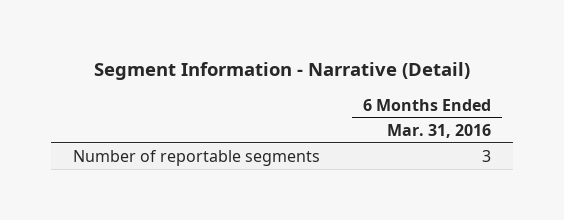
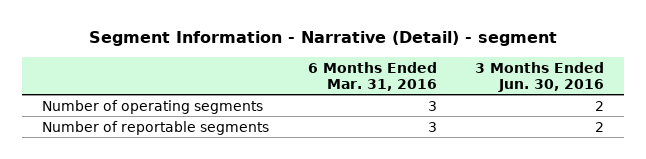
[94,62,471,81] Segment Information - Narrative (Detail) -> [89,31,558,47] Segment Information - Narrative (Detail) - segment
none -> [475,61,605,92] 3 Months Ended Jun. 30, 2016
none -> [41,99,263,114] Number of operating segments

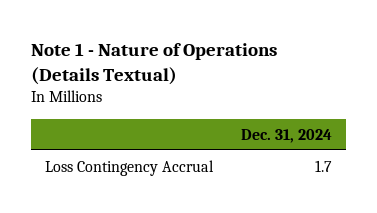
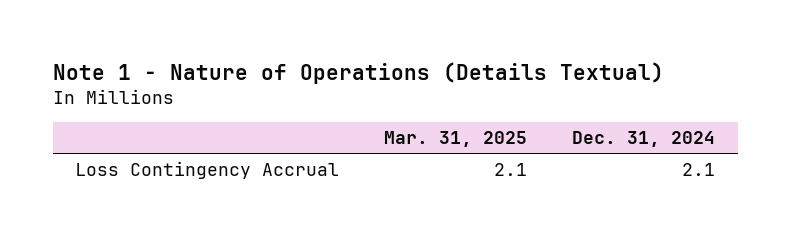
none -> [384,130,528,147] Mar. 31, 2025
[315,160,333,173] 1.7 -> [682,163,716,177] 2.1

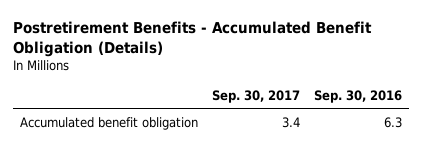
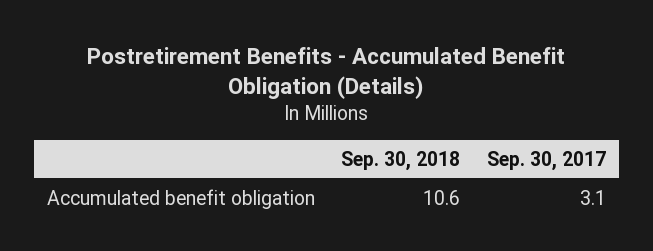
[313,90,402,104] Sep. 30, 2016 -> none
none -> [341,150,461,171] Sep. 30, 2018
[281,116,300,128] 3.4 -> [579,190,606,206] 3.1

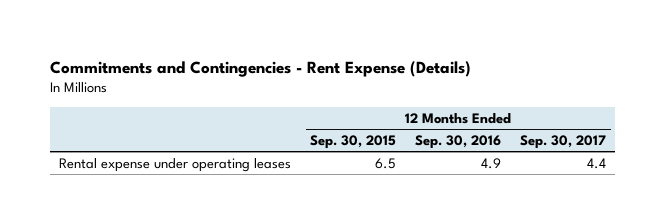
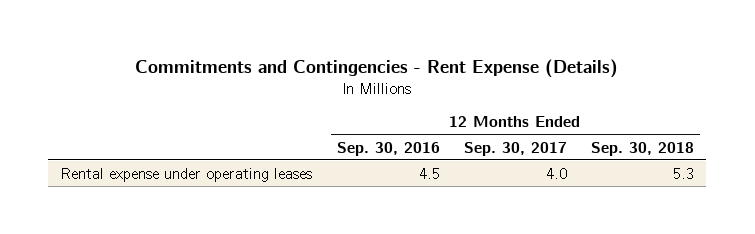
[310,135,397,150] Sep. 30, 2015 -> none
none -> [591,141,695,156] Sep. 30, 2018
[481,157,502,169] 4.9 -> [418,167,440,179] 4.5
[586,157,606,169] 4.4 -> [545,167,567,179] 4.0

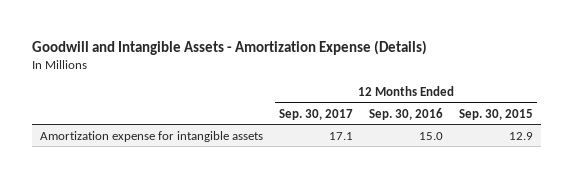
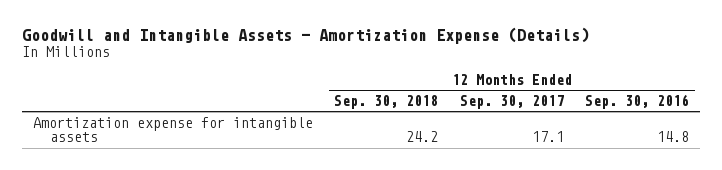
[458,108,533,120] Sep. 30, 2015 -> none
none -> [334,95,439,110] Sep. 30, 2018
[418,131,443,140] 15.0 -> [657,131,690,143] 14.8

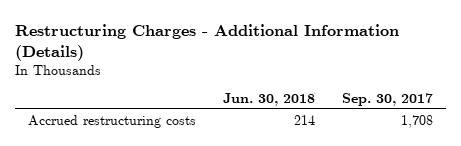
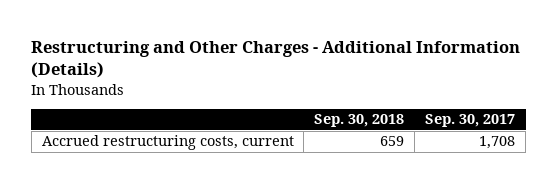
[14,23,399,61] Restructuring Charges - Additional Information (Details) -> [31,41,521,79] Restructuring and Other Charges - Additional Information (Details)
[222,93,315,107] Jun. 30, 2018 -> none
none -> [314,114,405,128] Sep. 30, 2018
[28,114,197,128] Accrued restructuring costs -> [41,135,294,151] Accrued restructuring costs, current

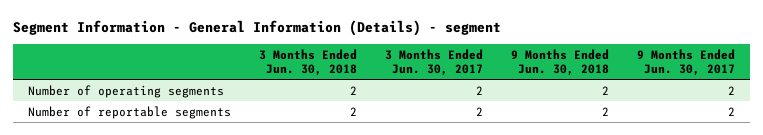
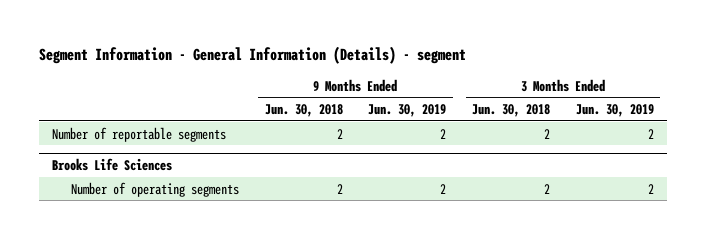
[384,48,483,77] 3 Months Ended Jun. 30, 2017 -> none
[637,48,736,77] 9 Months Ended Jun. 30, 2017 -> none
none -> [368,104,447,118] Jun. 30, 2019
none -> [575,104,654,118] Jun. 30, 2019
[27,84,224,98] Number of operating segments -> none
none -> [51,158,172,172] Brooks Life Sciences
none -> [70,181,239,197] Number of operating segments

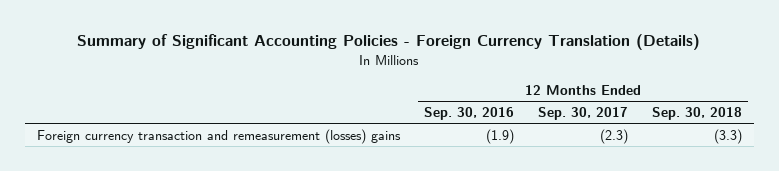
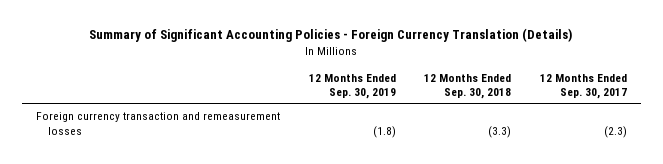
[423,107,514,121] Sep. 30, 2016 -> none
none -> [308,73,396,100] 12 Months Ended Sep. 30, 2019
[36,128,401,144] Foreign currency transaction and remeasurement (losses) gains -> [35,112,280,136] Foreign currency transaction and remeasurement losses

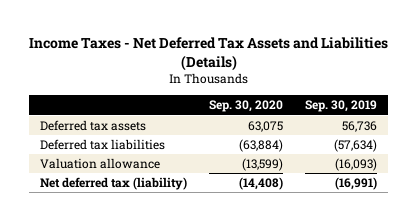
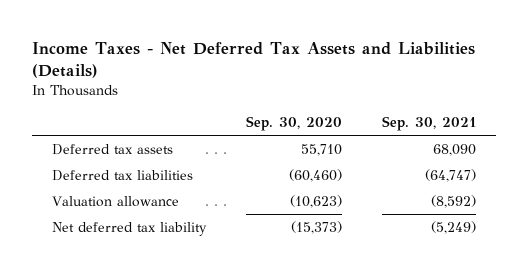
[305,100,378,113] Sep. 30, 2019 -> none
none -> [382,115,477,131] Sep. 30, 2021
[248,121,284,133] 63,075 -> [301,143,343,156] 55,710
[239,139,284,153] (63,884) -> [289,168,343,182] (60,460)
[242,158,284,172] (13,599) -> [290,194,343,208] (10,623)
[39,177,187,191] Net deferred tax (liability) -> [51,221,207,236] Net deferred tax liability
[239,177,284,191] (14,408) -> [291,220,343,234] (15,373)

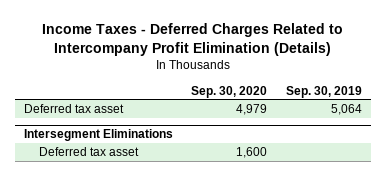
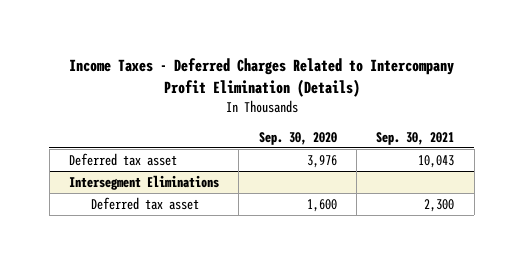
[285,85,362,98] Sep. 30, 2019 -> none
none -> [376,131,455,145] Sep. 30, 2021
[236,104,268,116] 4,979 -> [306,154,337,168] 3,976

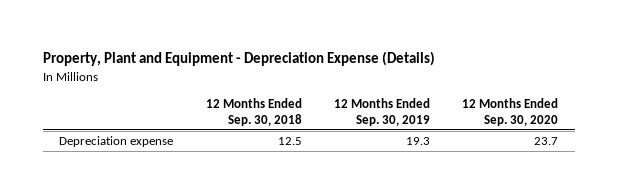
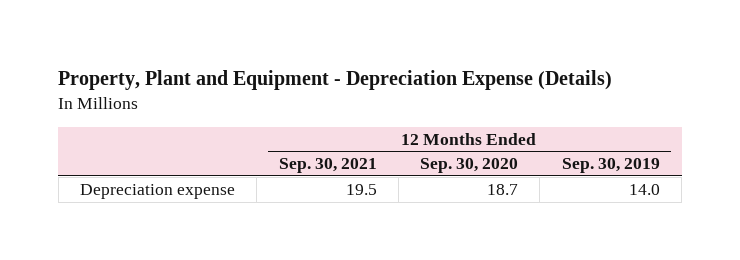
[205,97,302,127] 12 Months Ended Sep. 30, 2018 -> none
none -> [278,158,377,174] Sep. 30, 2021
[406,137,431,146] 19.3 -> [628,184,660,196] 14.0
[534,137,559,146] 23.7 -> [487,184,519,196] 18.7

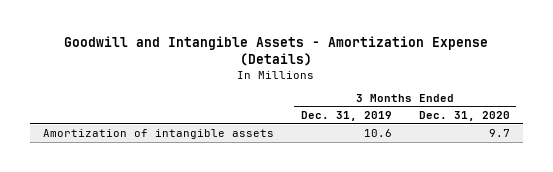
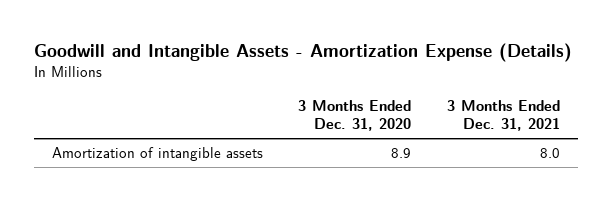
[300,111,392,122] Dec. 31, 2019 -> none
none -> [447,100,561,132] 3 Months Ended Dec. 31, 2021
[488,129,510,138] 9.7 -> [391,148,412,159] 8.9

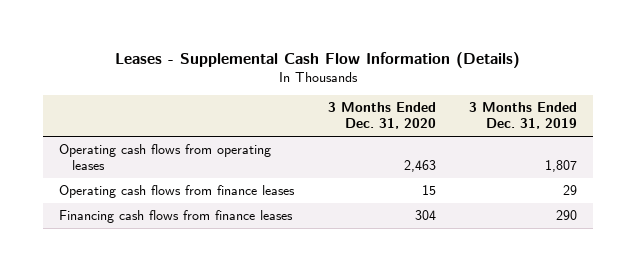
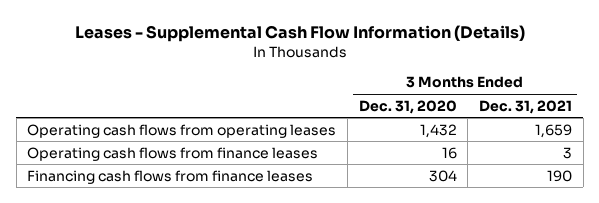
[468,102,577,130] 3 Months Ended Dec. 31, 2019 -> none
none -> [478,99,572,114] Dec. 31, 2021
[403,160,436,173] 2,463 -> [419,123,457,138] 1,432
[421,185,436,196] 15 -> [441,146,457,159] 16

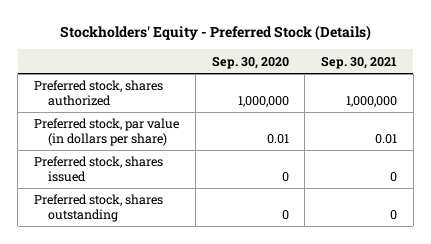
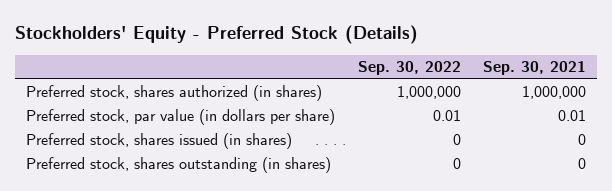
[211,55,289,69] Sep. 30, 2020 -> none
none -> [357,61,461,76] Sep. 30, 2022
[34,80,164,107] Preferred stock, shares authorized -> [26,85,323,102] Preferred stock, shares authorized (in shares)
[34,156,164,183] Preferred stock, shares issued -> [26,133,293,150] Preferred stock, shares issued (in shares)
[34,194,164,223] Preferred stock, shares outstanding -> [26,157,332,174] Preferred stock, shares outstanding (in shares)

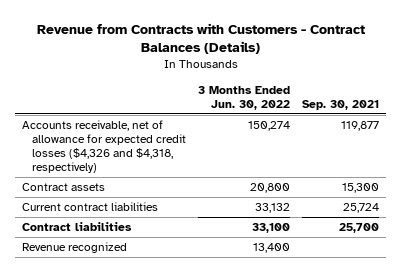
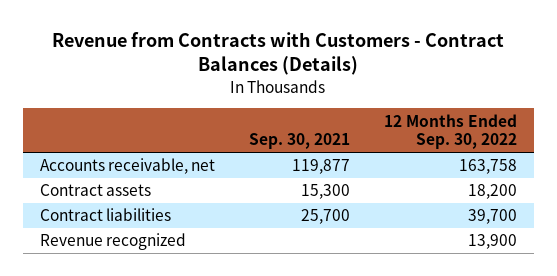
[198,85,291,110] 3 Months Ended Jun. 30, 2022 -> none
none -> [383,113,517,150] 12 Months Ended Sep. 30, 2022
[21,120,186,173] Accounts receivable, net of allowance for expected credit losses ($4,326 and $4,318, respectively) -> [39,158,215,175] Accounts receivable, net
[21,202,158,212] Current contract liabilities -> none

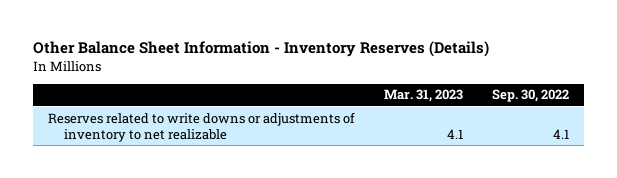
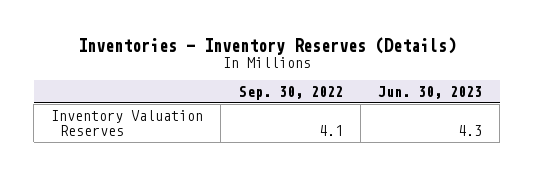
[32,41,489,58] Other Balance Sheet Information - Inventory Reserves (Details) -> [77,37,456,56] Inventories - Inventory Reserves (Details)
[383,89,463,103] Mar. 31, 2023 -> none
none -> [378,86,483,100] Jun. 30, 2023
[47,111,355,142] Reserves related to write downs or adjustments of inventory to net realizable -> [51,109,204,137] Inventory Valuation Reserves

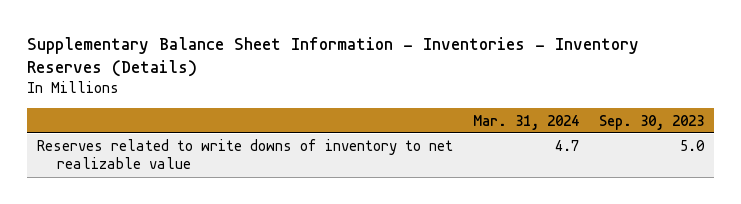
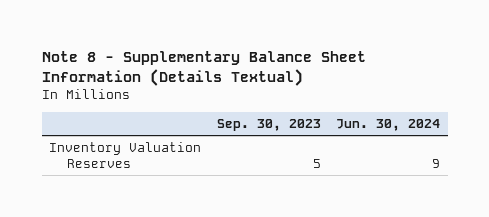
[26,37,639,78] Supplementary Balance Sheet Information - Inventories - Inventory Reserves (Details) -> [41,50,366,86] Note 8 - Supplementary Balance Sheet Information (Details Textual)
[473,114,580,130] Mar. 31, 2024 -> none
none -> [335,119,440,132] Jun. 30, 2024
[37,139,454,170] Reserves related to write downs of inventory to net realizable value -> none
none -> [49,142,202,169] Inventory Valuation Reserves

